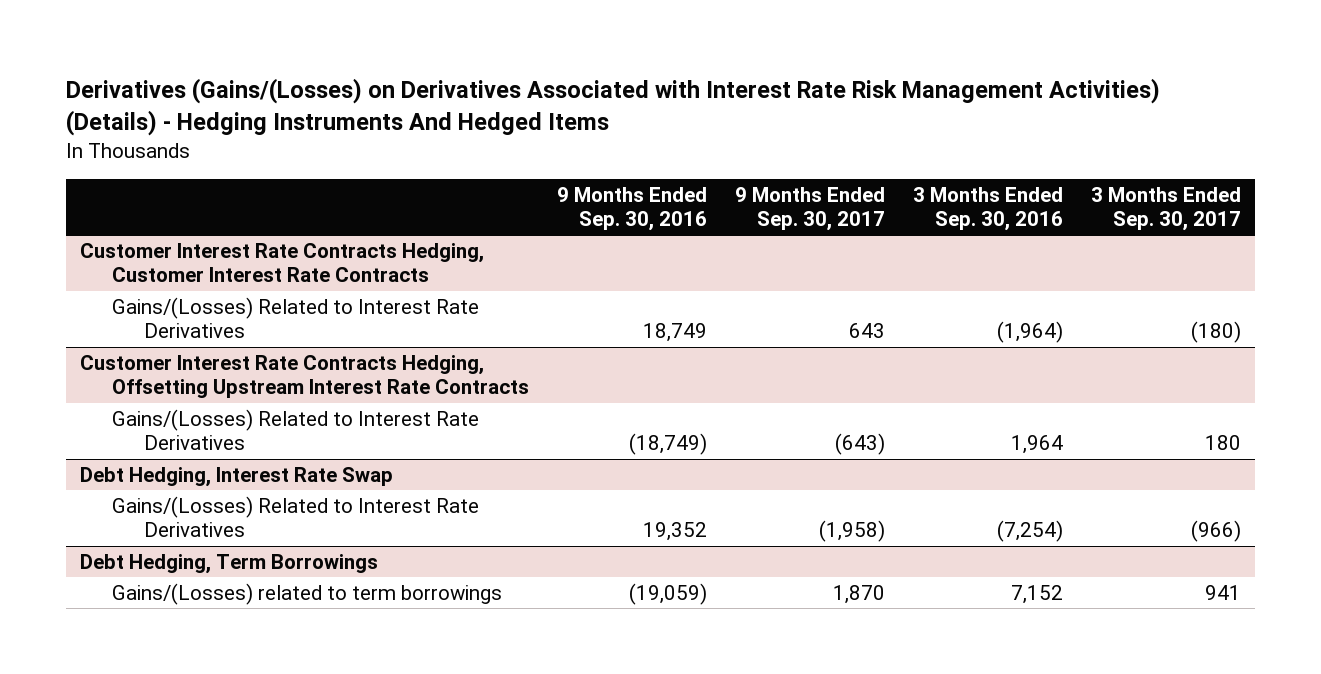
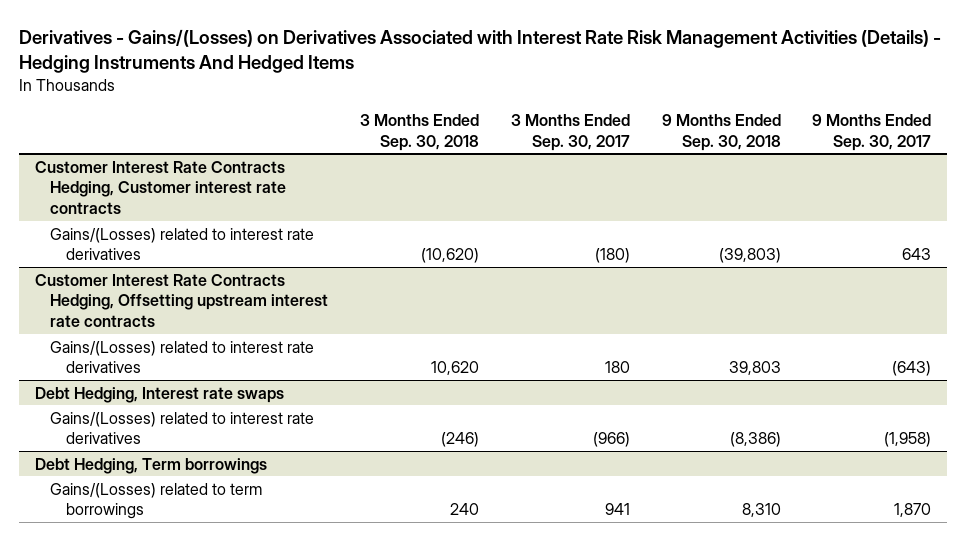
[66,78,1161,137] Derivatives (Gains/(Losses) on Derivatives Associated with Interest Rate Risk Management Activities) (Details) - Hedging Instruments And Hedged Items -> [18,29,941,74] Derivatives - Gains/(Losses) on Derivatives Associated with Interest Rate Risk Management Activities (Details) - Hedging Instruments And Hedged Items
[557,186,708,232] 9 Months Ended Sep. 30, 2016 -> none
[912,186,1063,232] 3 Months Ended Sep. 30, 2016 -> none
none -> [360,113,480,151] 3 Months Ended Sep. 30, 2018
none -> [661,113,781,151] 9 Months Ended Sep. 30, 2018
[80,242,485,283] Customer Interest Rate Contracts Hedging, Customer Interest Rate Contracts -> [34,160,287,215] Customer Interest Rate Contracts Hedging, Customer interest rate contracts
[112,296,480,339] Gains/(Losses) Related to Interest Rate Derivatives -> [50,227,315,261] Gains/(Losses) related to interest rate derivatives
[80,354,530,399] Customer Interest Rate Contracts Hedging, Offsetting Upstream Interest Rate Contracts -> [34,273,329,328] Customer Interest Rate Contracts Hedging, Offsetting upstream interest rate contracts
[112,408,480,451] Gains/(Losses) Related to Interest Rate Derivatives -> [50,340,315,374] Gains/(Losses) related to interest rate derivatives
[80,466,394,487] Debt Hedging, Interest Rate Swap -> [34,386,284,403] Debt Hedging, Interest rate swaps
[112,495,480,538] Gains/(Losses) Related to Interest Rate Derivatives -> [50,411,315,445] Gains/(Losses) related to interest rate derivatives
[80,553,379,574] Debt Hedging, Term Borrowings -> [34,457,267,474] Debt Hedging, Term borrowings

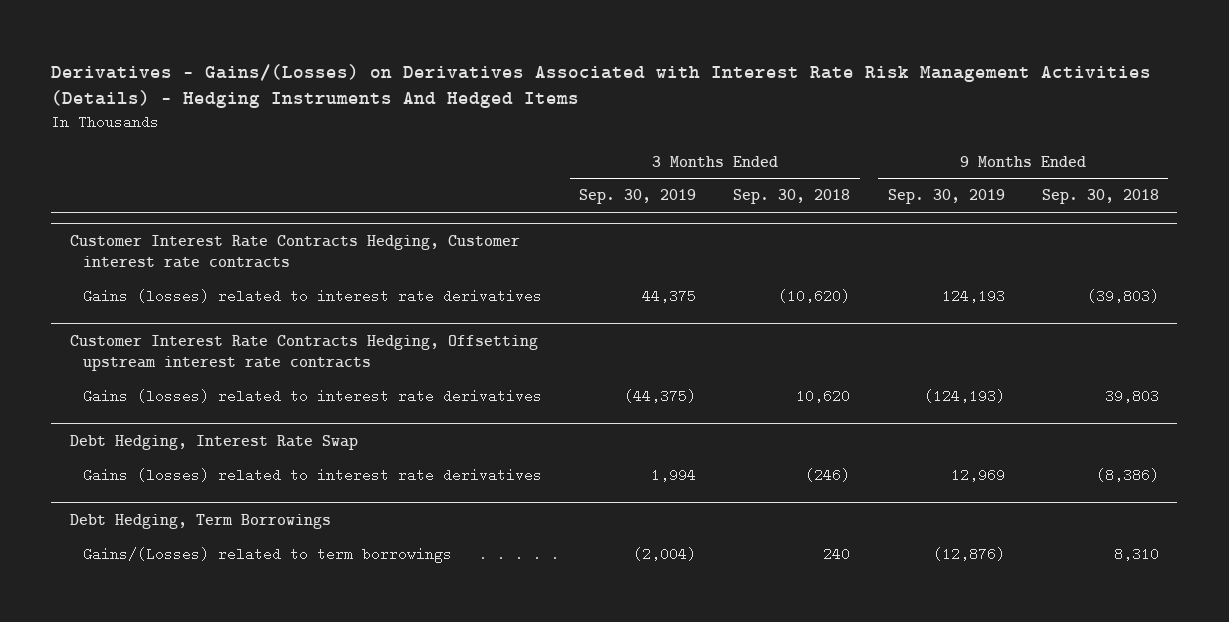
[510,113,630,151] 3 Months Ended Sep. 30, 2017 -> none
[812,113,932,151] 9 Months Ended Sep. 30, 2017 -> none
none -> [578,189,696,205] Sep. 30, 2019
none -> [887,189,1005,205] Sep. 30, 2019
[50,227,315,261] Gains/(Losses) related to interest rate derivatives -> [82,289,542,304] Gains (losses) related to interest rate derivatives
[50,340,315,374] Gains/(Losses) related to interest rate derivatives -> [82,389,542,404] Gains (losses) related to interest rate derivatives
[34,386,284,403] Debt Hedging, Interest rate swaps -> [69,434,358,450] Debt Hedging, Interest Rate Swap
[50,411,315,445] Gains/(Losses) related to interest rate derivatives -> [82,468,542,483] Gains (losses) related to interest rate derivatives
[34,457,267,474] Debt Hedging, Term borrowings -> [69,513,331,529] Debt Hedging, Term Borrowings

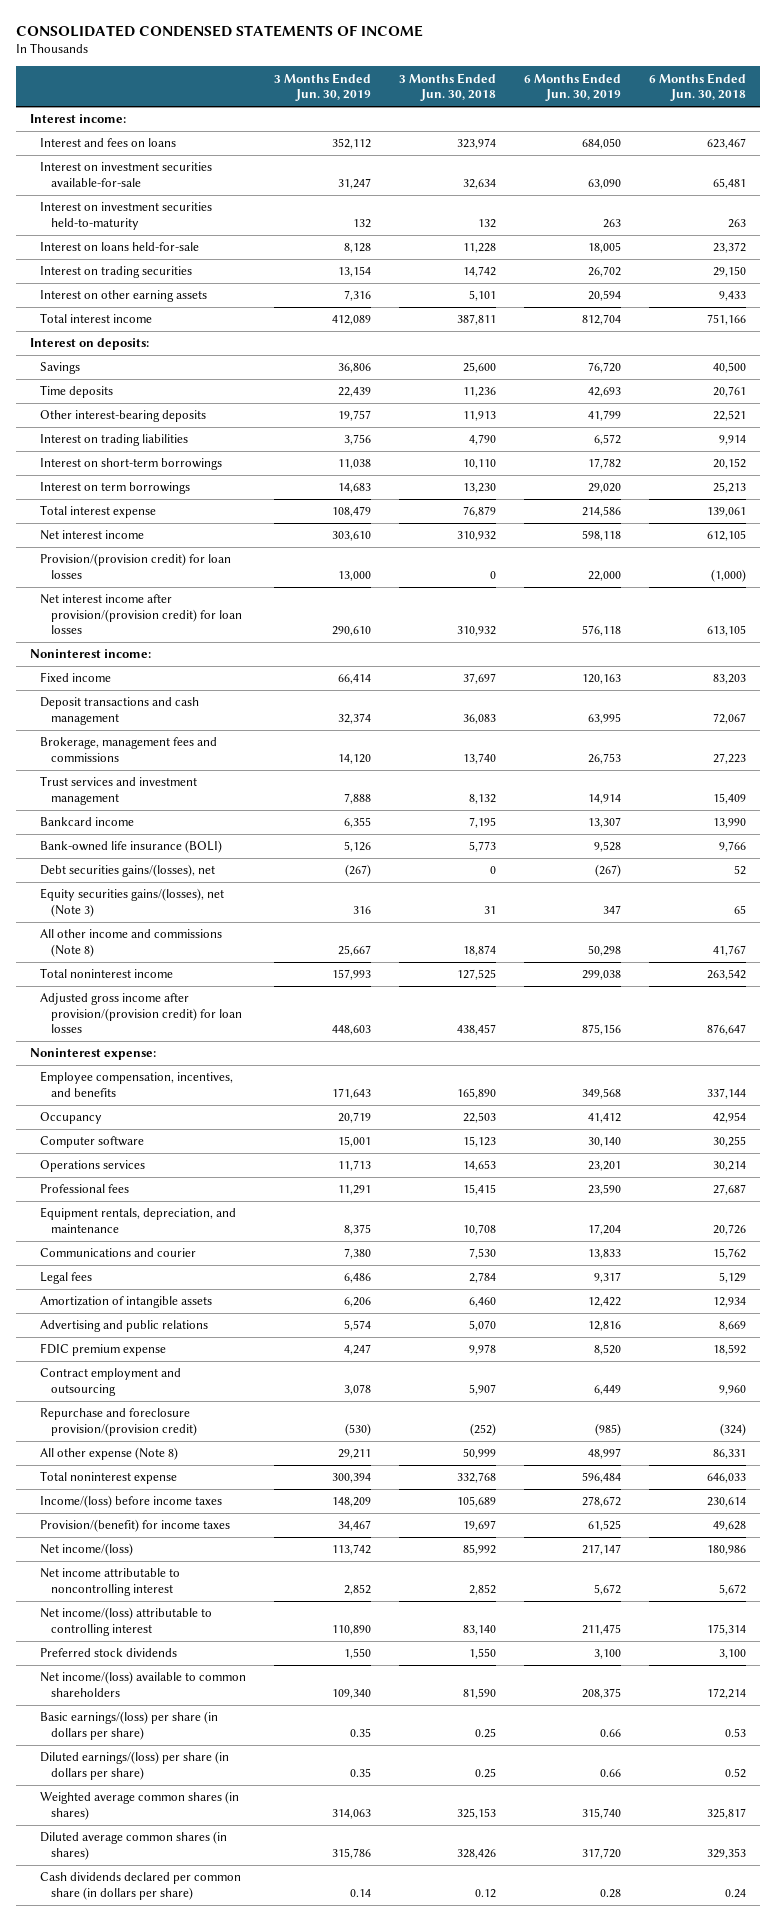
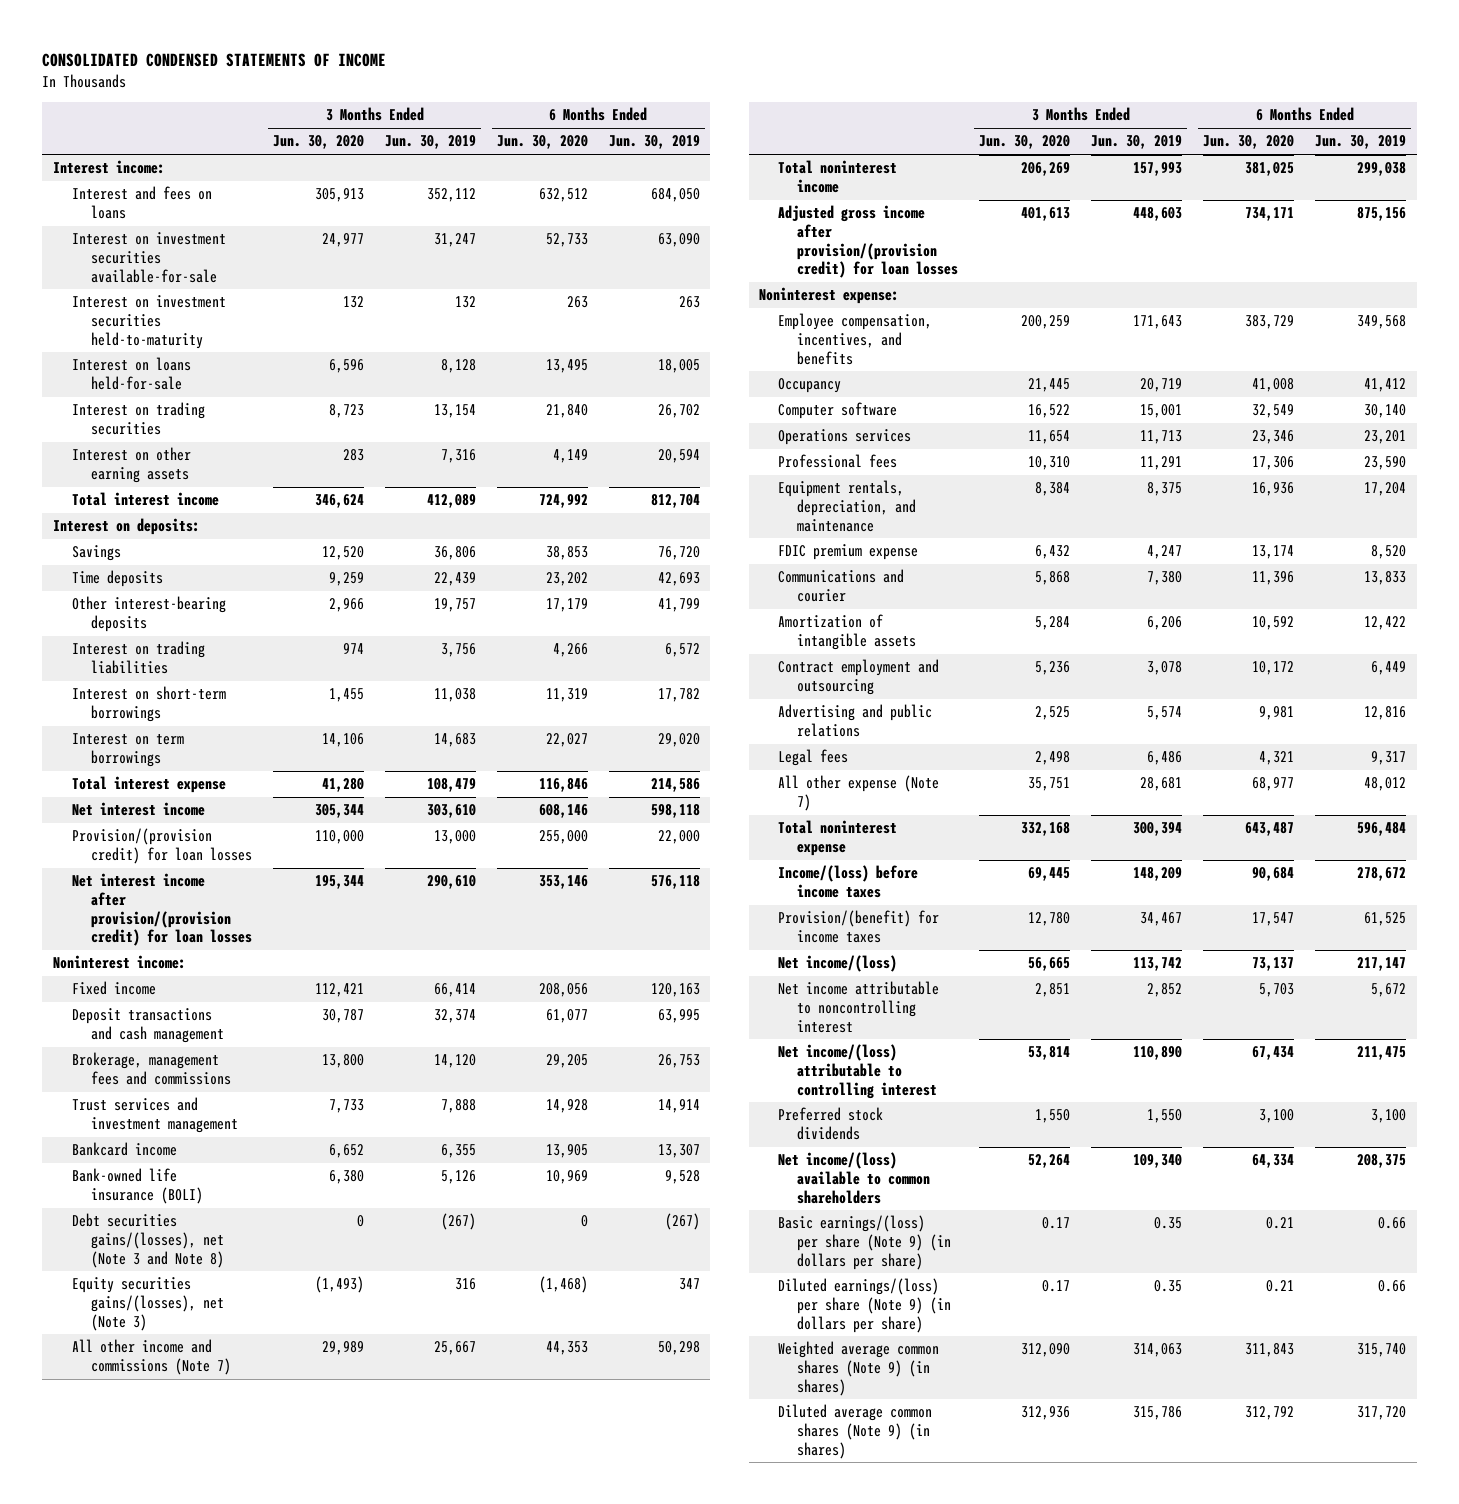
[399,72,497,102] 3 Months Ended Jun. 30, 2018 -> none
[648,72,746,102] 6 Months Ended Jun. 30, 2018 -> none
none -> [273,135,365,150] Jun. 30, 2020
none -> [497,135,589,150] Jun. 30, 2020
[40,864,216,878] Debt securities gains/(losses), net -> [72,1213,225,1268] Debt securities gains/(losses), net (Note 3 and Note 8)
[40,929,223,957] All other income and commissions (Note 8) -> [72,1339,232,1376] All other income and commissions (Note 7)
[40,1343,167,1357] FDIC premium expense -> [778,544,919,561] FDIC premium expense
[40,1408,198,1436] Repurchase and foreclosure provision/(provision credit) -> none
[40,1320,209,1333] Advertising and public relations -> [778,704,933,738] Advertising and public relations
[40,1272,93,1285] Legal fees -> [778,749,849,767] Legal fees
[40,1447,179,1461] All other expense (Note 8) -> [778,775,940,812] All other expense (Note 7)
[338,1449,372,1460] 29,211 -> [1140,777,1183,792] 28,681
[587,1448,621,1460] 48,997 -> [1364,777,1407,792] 48,012
[40,1872,242,1900] Cash dividends declared per common share (in dollars per share) -> none
[40,1711,219,1740] Basic earnings/(loss) per share (in dollars per share) -> [778,1215,952,1270] Basic earnings/(loss) per share (Note 9) (in dollars per share)
[40,1751,230,1780] Diluted earnings/(loss) per share (in dollars per share) -> [778,1278,952,1333] Diluted earnings/(loss) per share (Note 9) (in dollars per share)
[40,1791,240,1820] Weighted average common shares (in shares) -> [778,1341,940,1396] Weighted average common shares (Note 9) (in shares)
[40,1831,228,1860] Diluted average common shares (in shares) -> [778,1404,933,1459] Diluted average common shares (Note 9) (in shares)

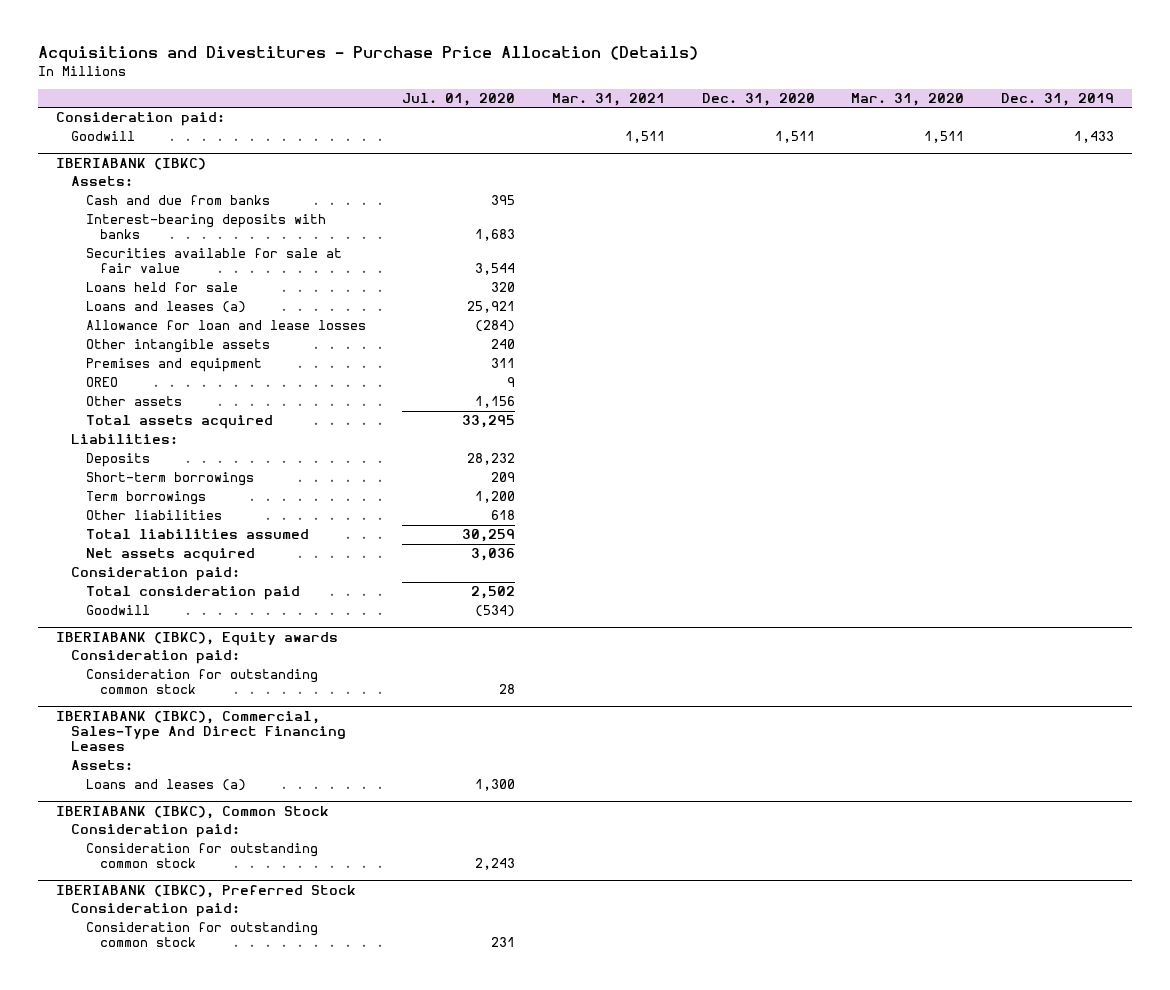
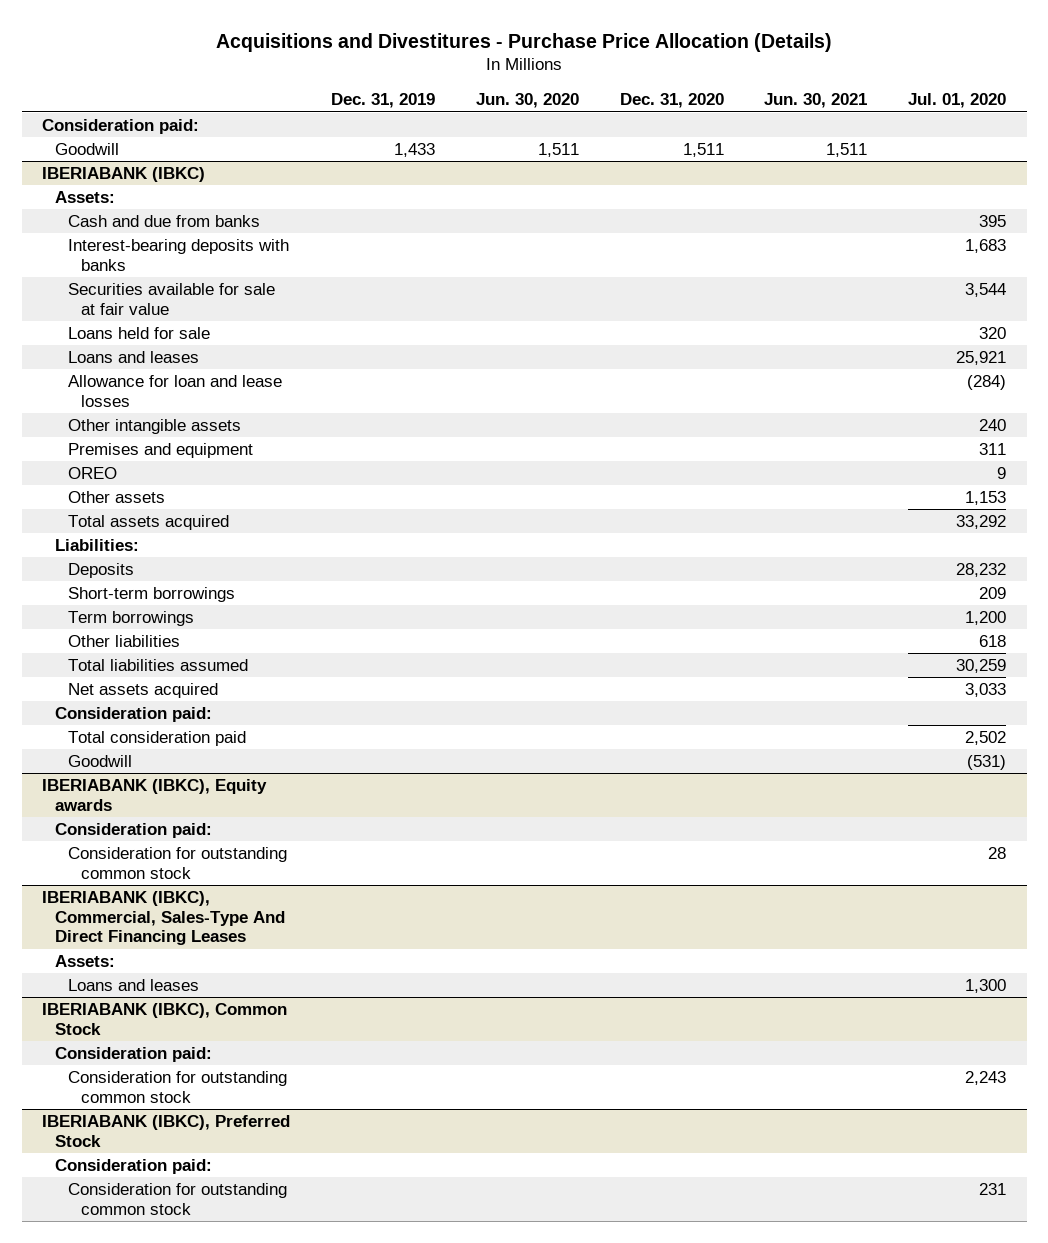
[551,93,665,107] Mar. 31, 2021 -> none
[851,93,965,107] Mar. 31, 2020 -> none
none -> [475,93,579,109] Jun. 30, 2020
none -> [764,93,868,109] Jun. 30, 2021
[85,301,246,314] Loans and leases (a) -> [67,350,199,363] Loans and leases
[475,396,516,409] 1,156 -> [965,490,1007,505] 1,153
[462,415,516,429] 33,295 -> [956,514,1007,529] 33,292
[471,548,516,562] 3,036 -> [965,682,1007,697] 3,033
[475,605,516,618] (534) -> [967,754,1007,770] (531)
[85,779,246,792] Loans and leases (a) -> [67,978,199,991] Loans and leases

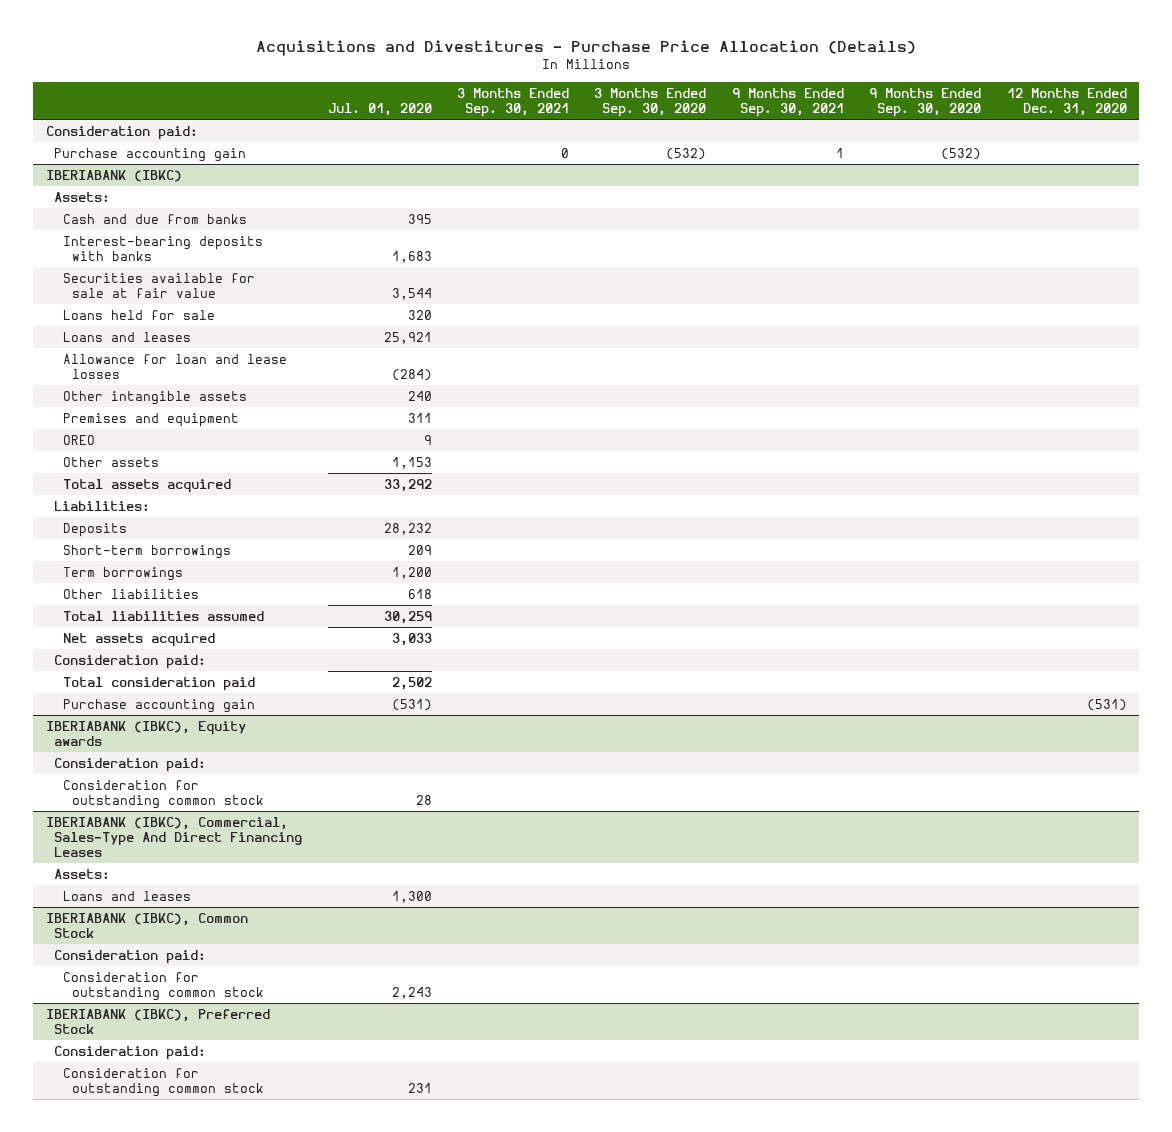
[330,93,435,109] Dec. 31, 2019 -> none
[475,93,579,109] Jun. 30, 2020 -> none
[619,93,724,109] Dec. 31, 2020 -> none
[764,93,868,109] Jun. 30, 2021 -> none
none -> [457,87,570,117] 3 Months Ended Sep. 30, 2021
none -> [594,87,707,117] 3 Months Ended Sep. 30, 2020
none -> [731,87,844,117] 9 Months Ended Sep. 30, 2021
none -> [869,87,982,117] 9 Months Ended Sep. 30, 2020
none -> [1006,87,1127,116] 12 Months Ended Dec. 31, 2020
[54,142,119,155] Goodwill -> none
none -> [54,147,247,162] Purchase accounting gain
[67,754,132,767] Goodwill -> [63,698,256,713] Purchase accounting gain

